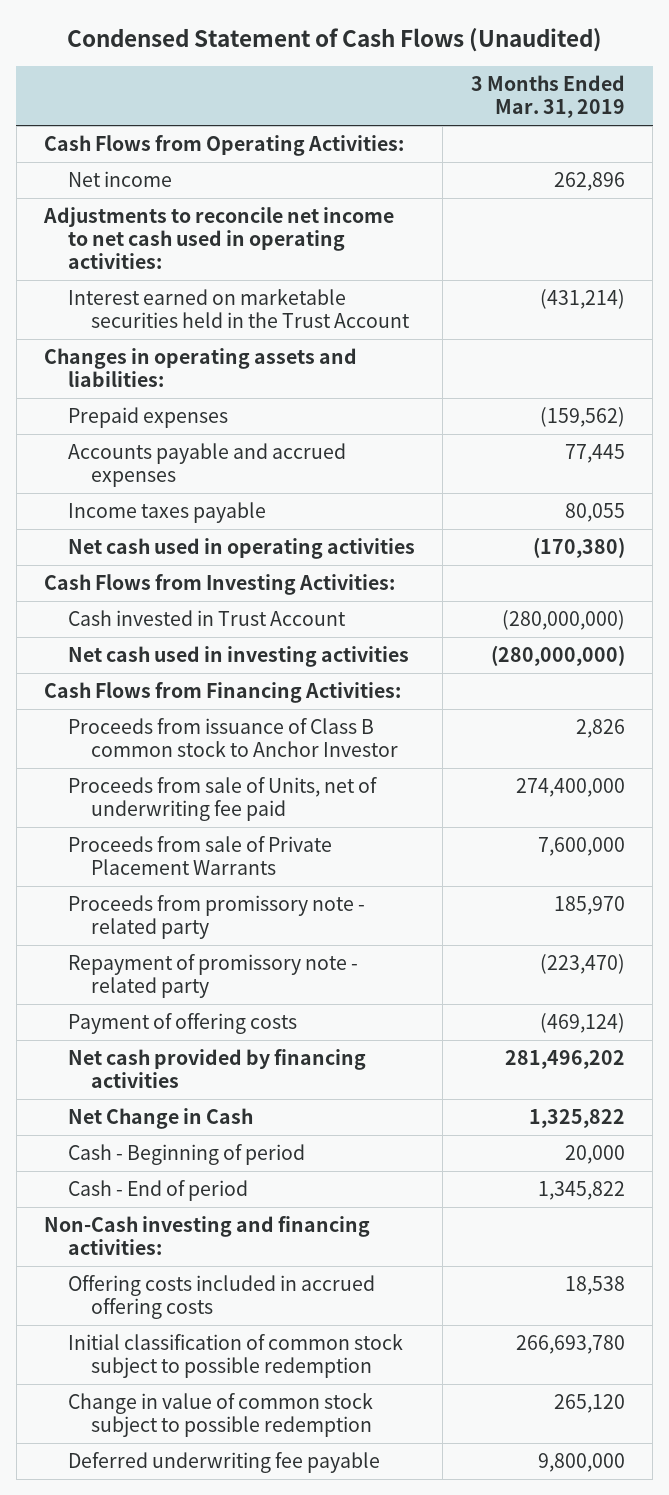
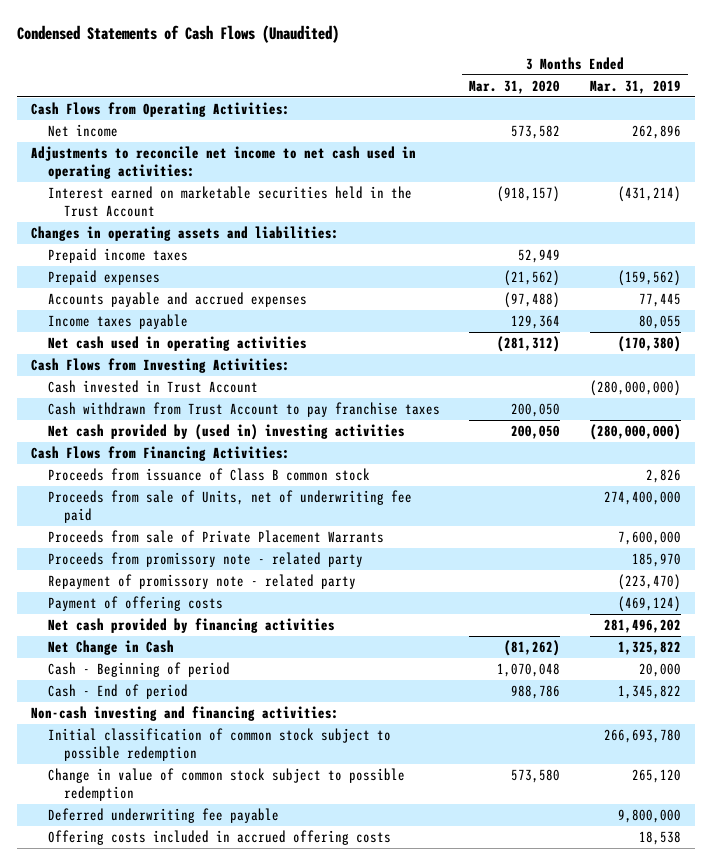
[66,27,602,52] Condensed Statement of Cash Flows (Unaudited) -> [16,24,339,43] Condensed Statements of Cash Flows (Unaudited)
none -> [469,79,561,94] Mar. 31, 2020
none -> [47,247,188,263] Prepaid income taxes
none -> [47,401,440,417] Cash withdrawn from Trust Account to pay franchise taxes
[67,646,409,668] Net cash used in investing activities -> [47,423,405,440] Net cash provided by (used in) investing activities
[67,718,398,758] Proceeds from issuance of Class B common stock to Anchor Investor -> [47,467,370,481] Proceeds from issuance of Class B common stock
[44,1216,371,1256] Non-Cash investing and financing activities: -> [31,705,340,721] Non-cash investing and financing activities:
[67,1275,375,1320] Offering costs included in accrued offering costs -> [47,829,391,845] Offering costs included in accrued offering costs

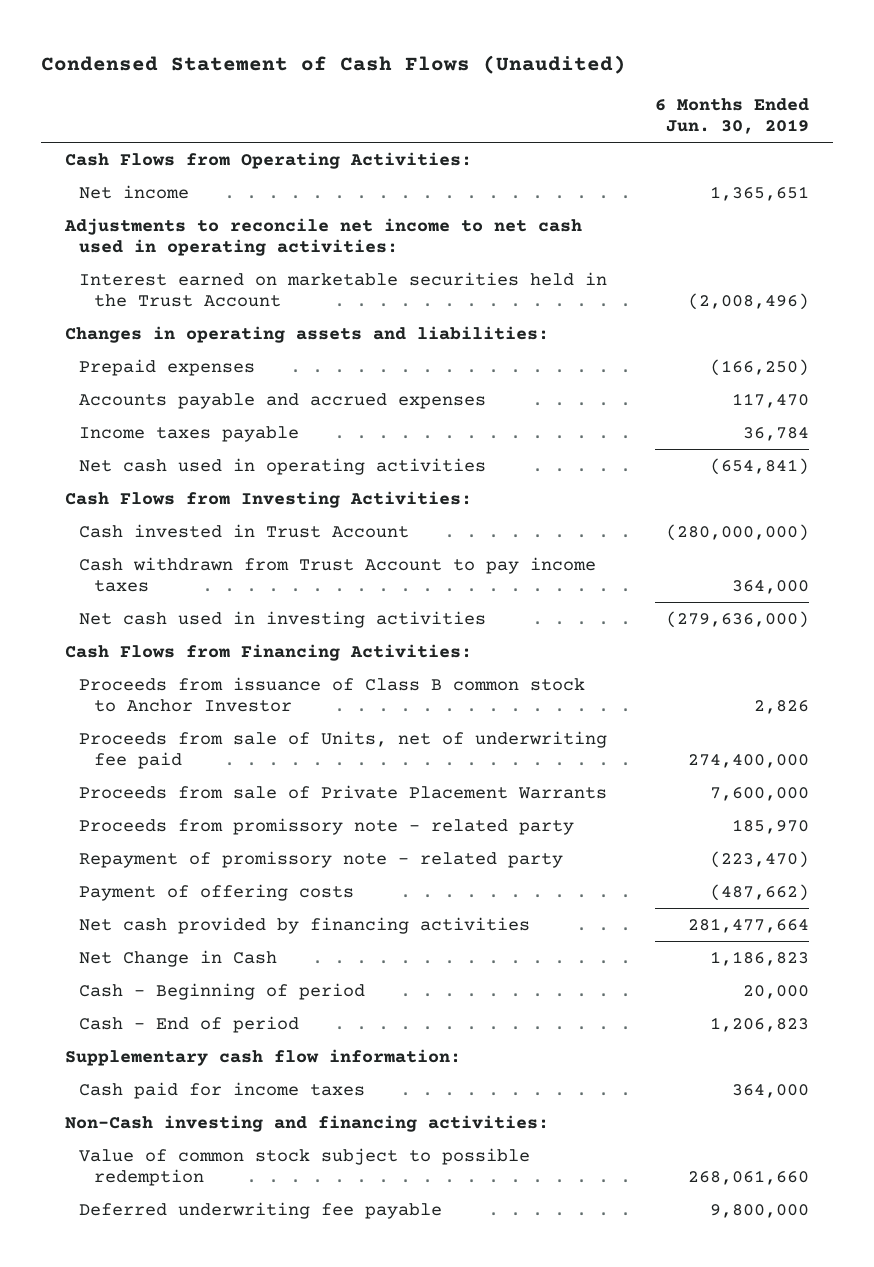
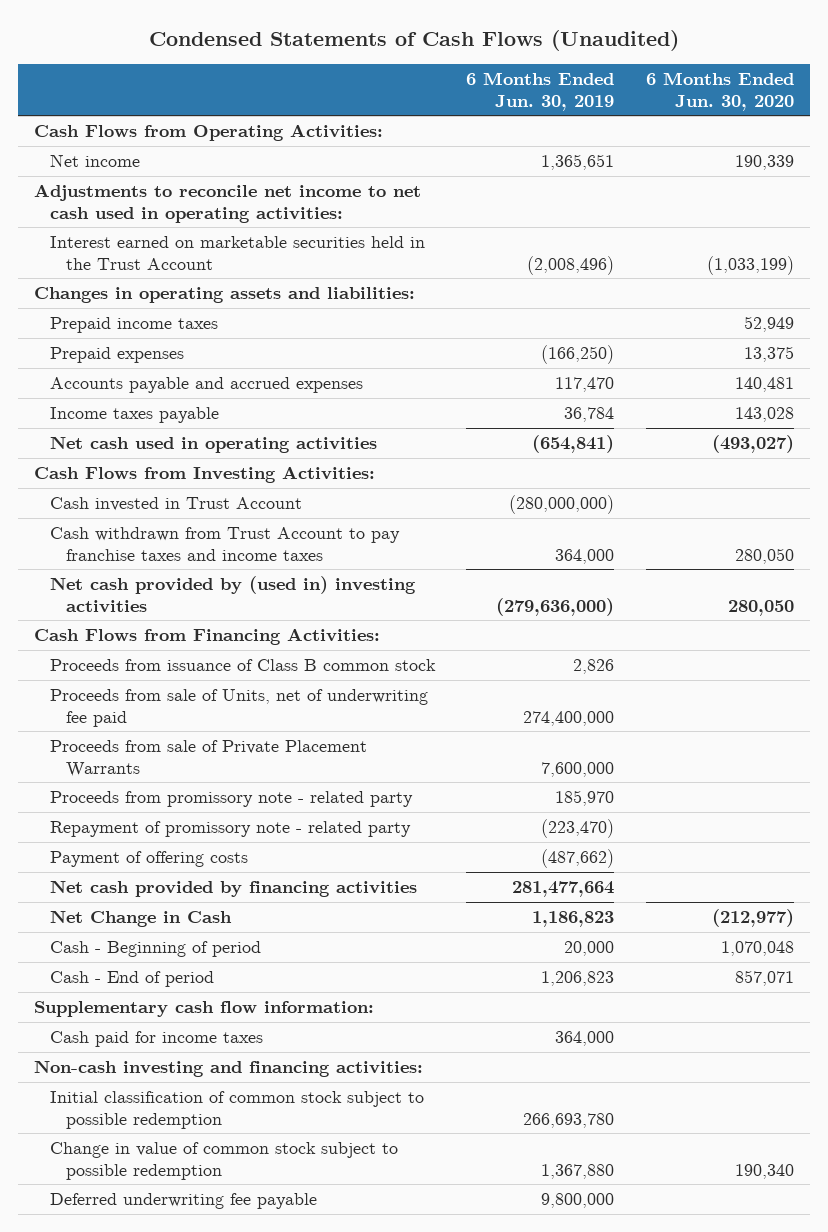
[40,54,626,74] Condensed Statement of Cash Flows (Unaudited) -> [148,30,679,52] Condensed Statements of Cash Flows (Unaudited)
none -> [646,72,795,111] 6 Months Ended Jun. 30, 2020
none -> [49,317,218,334] Prepaid income taxes
[79,556,597,593] Cash withdrawn from Trust Account to pay income taxes -> [49,527,400,561] Cash withdrawn from Trust Account to pay franchise taxes and income taxes
[79,610,487,628] Net cash used in investing activities -> [49,576,416,613] Net cash provided by (used in) investing activities
[79,676,586,713] Proceeds from issuance of Class B common stock to Anchor Investor -> [49,659,436,672] Proceeds from issuance of Class B common stock
[64,1114,549,1132] Non-Cash investing and financing activities: -> [33,1060,423,1078] Non-cash investing and financing activities:
[79,1147,531,1187] Value of common stock subject to possible redemption -> [49,1091,424,1129] Initial classification of common stock subject to possible redemption
[687,1170,809,1186] 268,061,660 -> [523,1112,615,1128] 266,693,780
none -> [49,1142,398,1180] Change in value of common stock subject to possible redemption

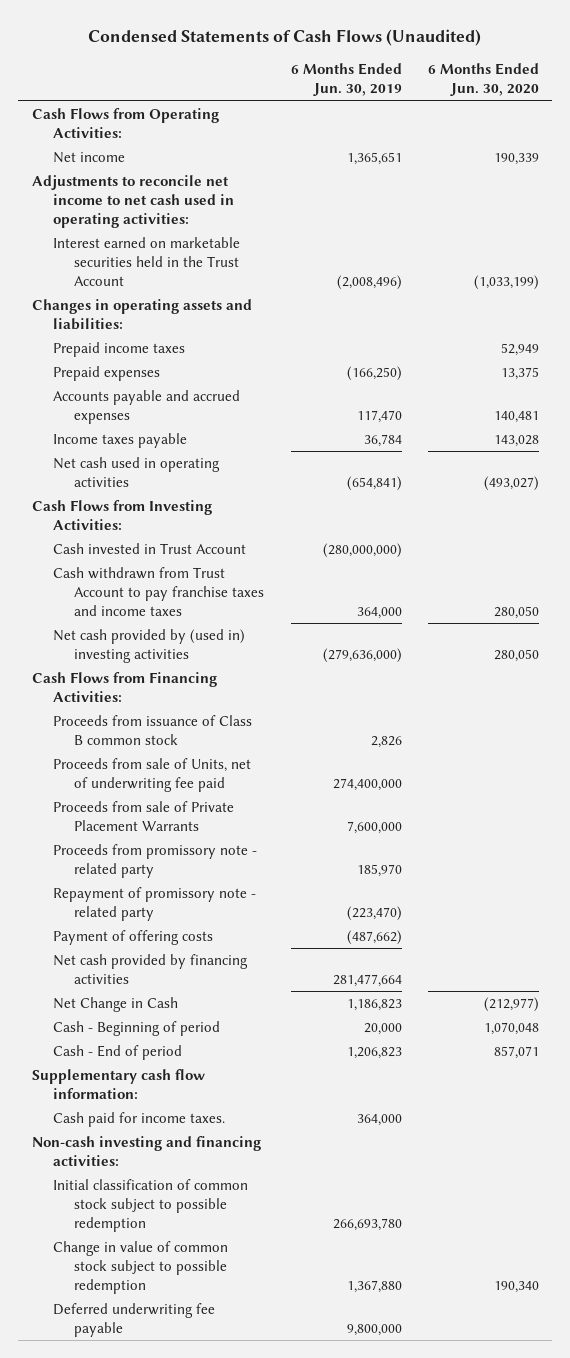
[49,1031,263,1048] Cash paid for income taxes -> [52,1112,225,1128] Cash paid for income taxes.

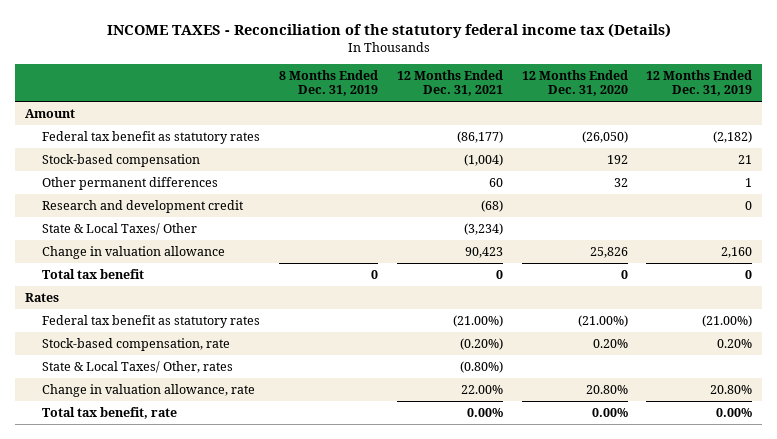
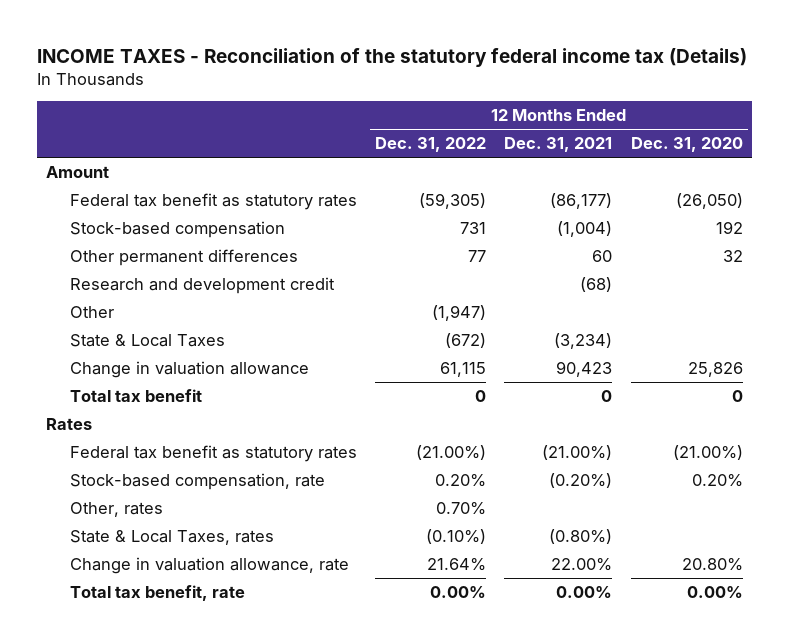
[279,69,379,97] 8 Months Ended Dec. 31, 2019 -> none
[646,69,753,97] 12 Months Ended Dec. 31, 2019 -> none
none -> [374,137,486,153] Dec. 31, 2022
none -> [69,306,114,319] Other
[42,222,198,235] State & Local Taxes/ Other -> [69,334,225,348] State & Local Taxes
none -> [69,502,163,518] Other, rates
[42,360,234,373] State & Local Taxes/ Other, rates -> [69,530,274,546] State & Local Taxes, rates

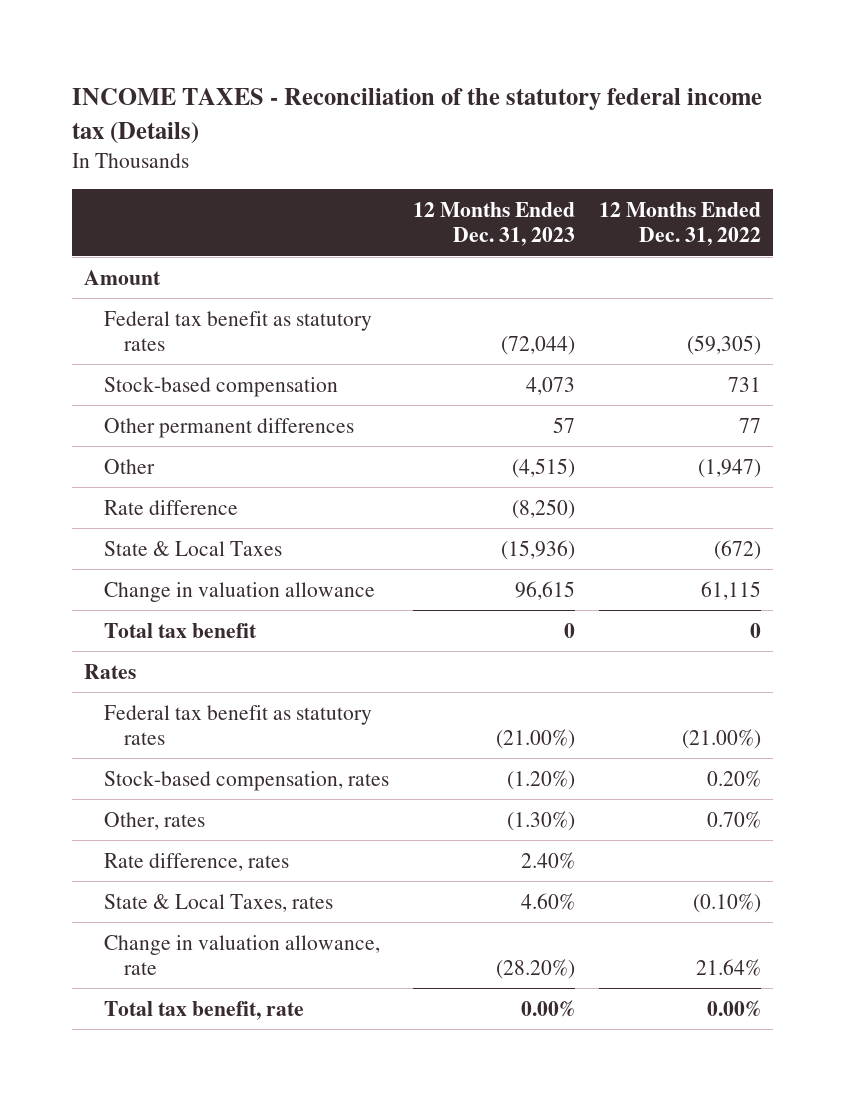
[504,137,613,153] Dec. 31, 2021 -> none
[630,137,743,153] Dec. 31, 2020 -> none
none -> [413,201,576,247] 12 Months Ended Dec. 31, 2023
[69,277,335,295] Research and development credit -> none
none -> [104,499,239,515] Rate difference
[69,473,325,491] Stock-based compensation, rate -> [104,770,390,791] Stock-based compensation, rates
none -> [104,852,290,871] Rate difference, rates

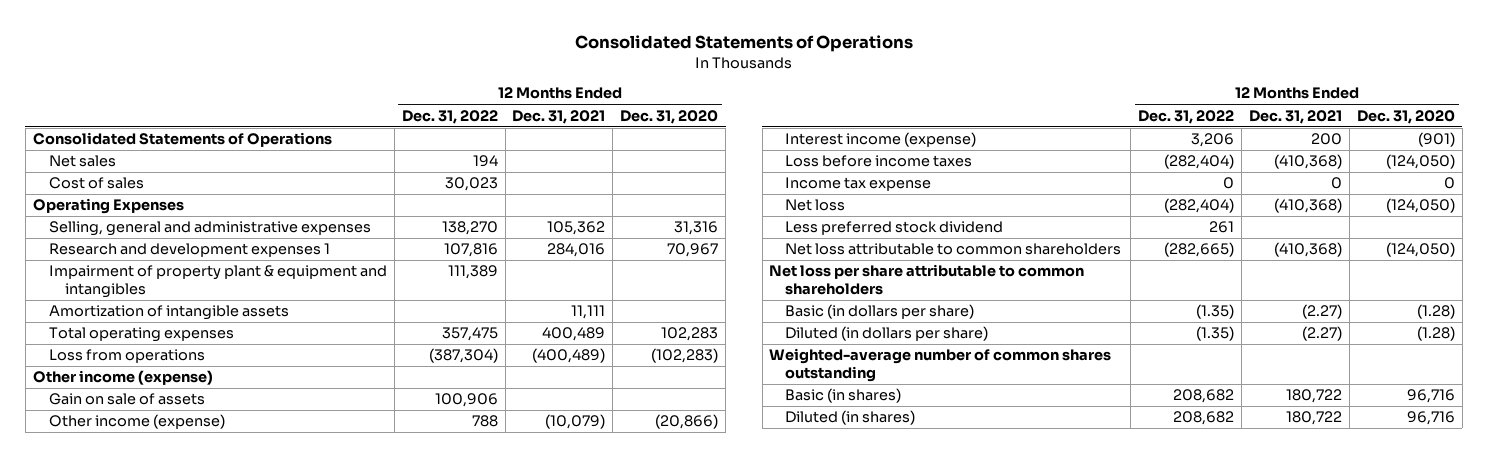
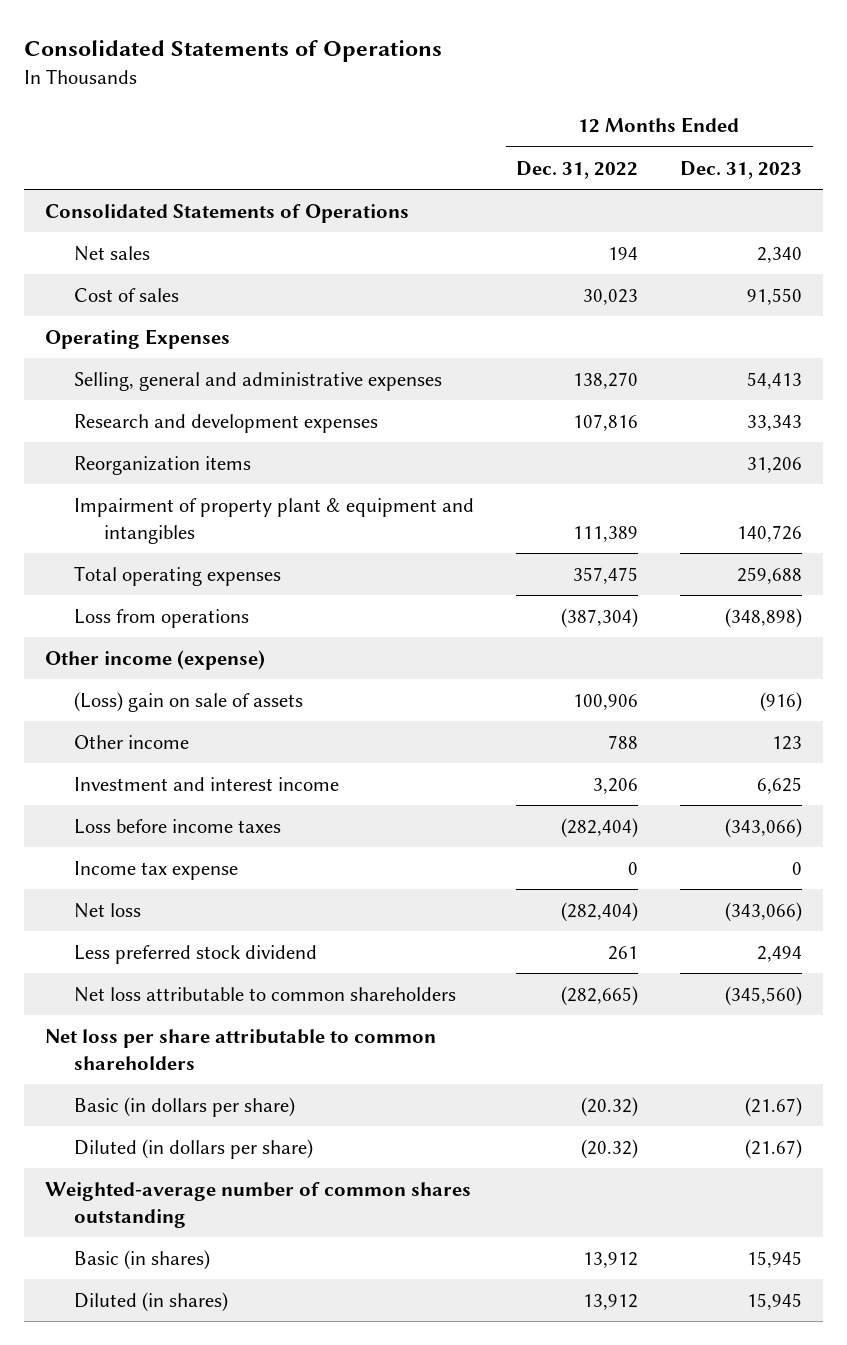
[512,109,606,124] Dec. 31, 2021 -> none
[620,109,719,124] Dec. 31, 2020 -> none
none -> [680,160,803,179] Dec. 31, 2023
[48,243,330,258] Research and development expenses 1 -> [74,413,379,433] Research and development expenses
none -> [74,455,252,475] Reorganization items
[48,305,289,321] Amortization of intangible assets -> none
[48,393,205,406] Gain on sale of assets -> [74,691,304,712] (Loss) gain on sale of assets
[48,414,225,430] Other income (expense) -> [74,734,190,749] Other income
[785,132,977,148] Interest income (expense) -> [74,776,340,791] Investment and interest income
[1196,304,1235,320] (1.35) -> [581,1096,639,1117] (20.32)
[1196,326,1235,342] (1.35) -> [581,1138,639,1159] (20.32)
[1173,389,1235,404] 208,682 -> [583,1251,639,1268] 13,912
[1173,411,1235,426] 208,682 -> [583,1293,639,1310] 13,912

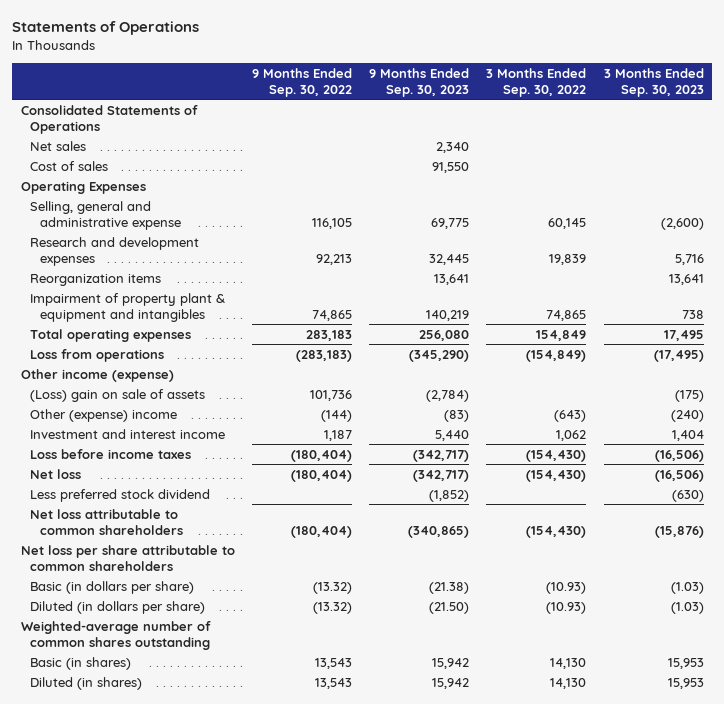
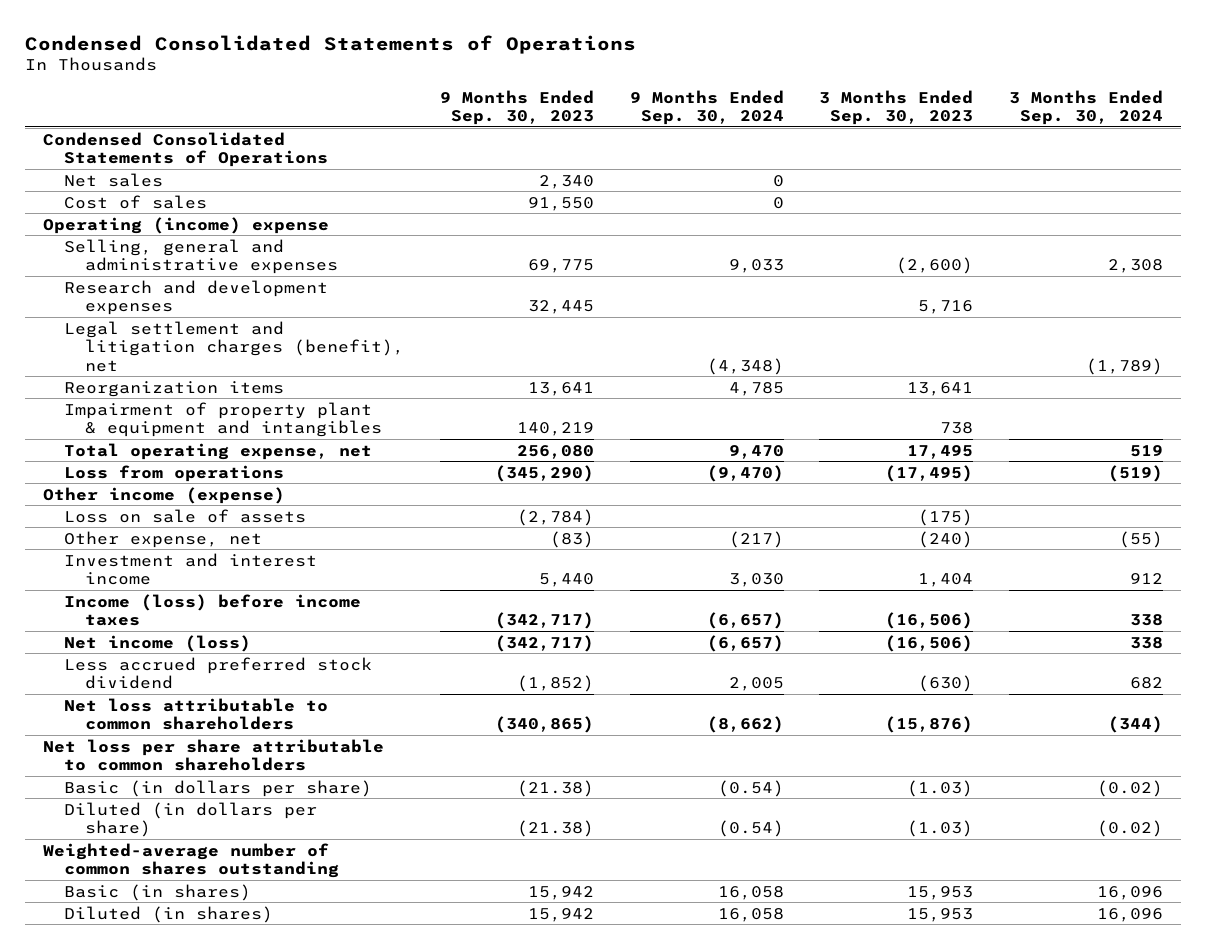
[12,21,200,36] Statements of Operations -> [25,34,637,54] Condensed Consolidated Statements of Operations
[251,67,352,97] 9 Months Ended Sep. 30, 2022 -> none
[486,67,587,97] 3 Months Ended Sep. 30, 2022 -> none
none -> [629,89,784,126] 9 Months Ended Sep. 30, 2024
none -> [1009,89,1164,126] 3 Months Ended Sep. 30, 2024
[20,104,198,134] Consolidated Statements of Operations -> [43,131,329,168] Condensed Consolidated Statements of Operations
[20,180,146,194] Operating Expenses -> [43,216,330,234] Operating (income) expense
[30,200,181,230] Selling, general and administrative expense -> [64,238,339,275] Selling, general and administrative expenses
none -> [64,320,405,372] Legal settlement and litigation charges (benefit), net
[30,328,192,342] Total operating expenses -> [64,442,373,460] Total operating expense, net
[30,388,206,402] (Loss) gain on sale of assets -> [64,508,307,523] Loss on sale of assets
[30,408,178,422] Other (expense) income -> [64,530,263,548] Other expense, net
[30,448,192,459] Loss before income taxes -> [64,593,362,627] Income (loss) before income taxes
[30,468,82,479] Net loss -> [64,634,252,652] Net income (loss)
[30,488,211,502] Less preferred stock dividend -> [64,656,373,690] Less accrued preferred stock dividend
[429,601,470,614] (21.50) -> [517,820,595,838] (21.38)

